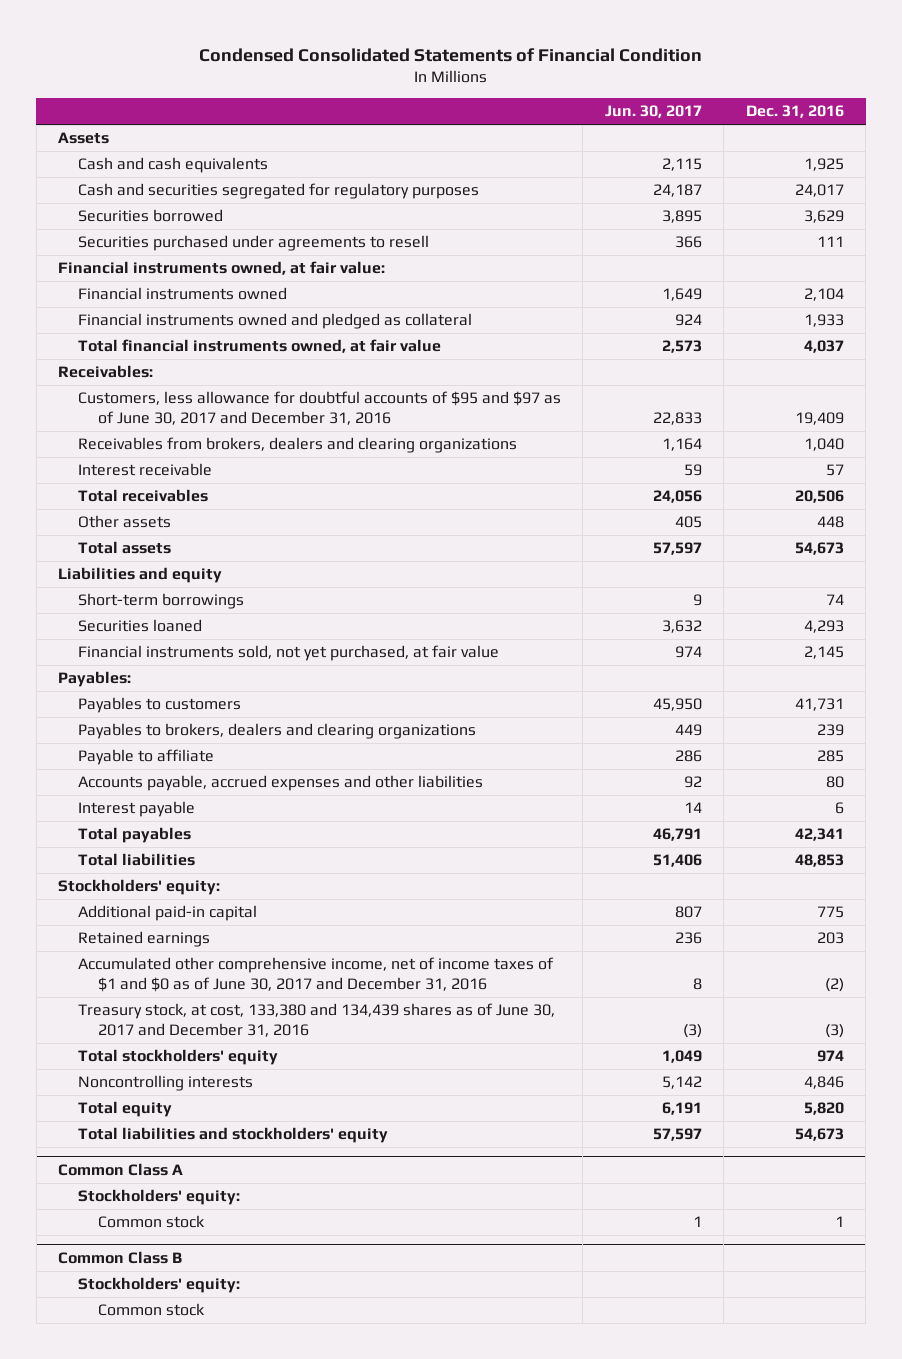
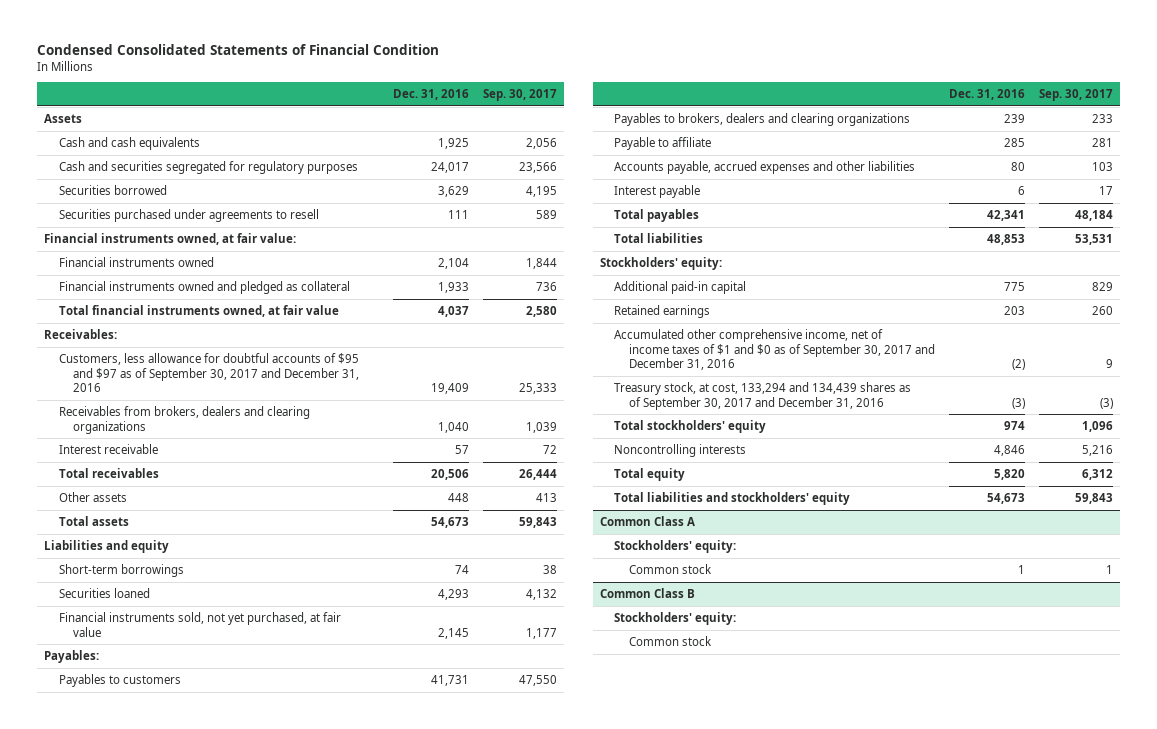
[604,105,702,119] Jun. 30, 2017 -> none
none -> [482,89,557,102] Sep. 30, 2017
[77,391,561,425] Customers, less allowance for doubtful accounts of $95 and $97 as of June 30, 2017 and December 31, 2016 -> [58,352,360,393] Customers, less allowance for doubtful accounts of $95 and $97 as of September 30, 2017 and December 31, 2016
[77,957,554,992] Accumulated other comprehensive income, net of income taxes of $1 and $0 as of June 30, 2017 and December 31, 2016 -> [614,328,936,371] Accumulated other comprehensive income, net of income taxes of $1 and $0 as of September 30, 2017 and December 31, 2016
[77,1003,555,1037] Treasury stock, at cost, 133,380 and 134,439 shares as of June 30, 2017 and December 31, 2016 -> [614,381,912,410] Treasury stock, at cost, 133,294 and 134,439 shares as of September 30, 2017 and December 31, 2016

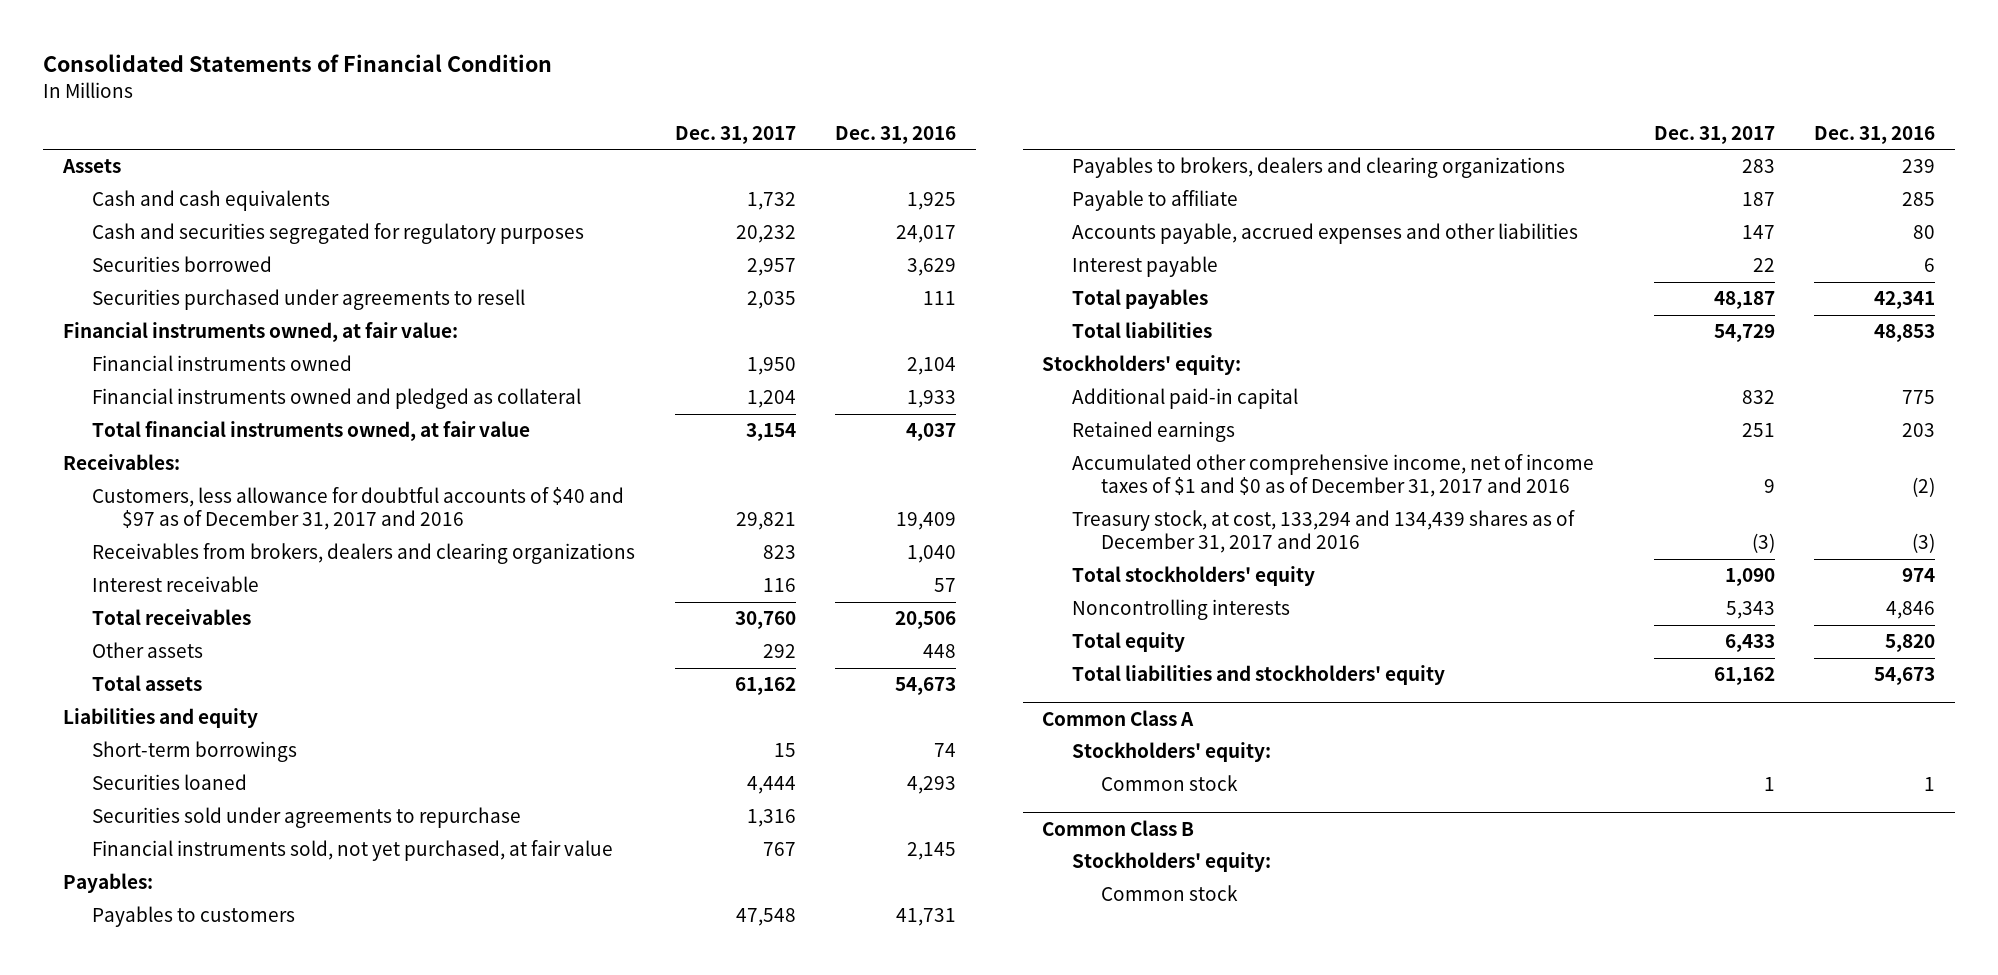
[37,44,440,56] Condensed Consolidated Statements of Financial Condition -> [43,54,553,73] Consolidated Statements of Financial Condition
[482,89,557,102] Sep. 30, 2017 -> none
none -> [674,125,796,144] Dec. 31, 2017
[58,352,360,393] Customers, less allowance for doubtful accounts of $95 and $97 as of September 30, 2017 and December 31, 2016 -> [92,487,625,531] Customers, less allowance for doubtful accounts of $40 and $97 as of December 31, 2017 and 2016
none -> [92,807,522,829] Securities sold under agreements to repurchase
[614,328,936,371] Accumulated other comprehensive income, net of income taxes of $1 and $0 as of September 30, 2017 and December 31, 2016 -> [1071,454,1594,498] Accumulated other comprehensive income, net of income taxes of $1 and $0 as of December 31, 2017 and 2016
[614,381,912,410] Treasury stock, at cost, 133,294 and 134,439 shares as of September 30, 2017 and December 31, 2016 -> [1071,510,1575,554] Treasury stock, at cost, 133,294 and 134,439 shares as of December 31, 2017 and 2016

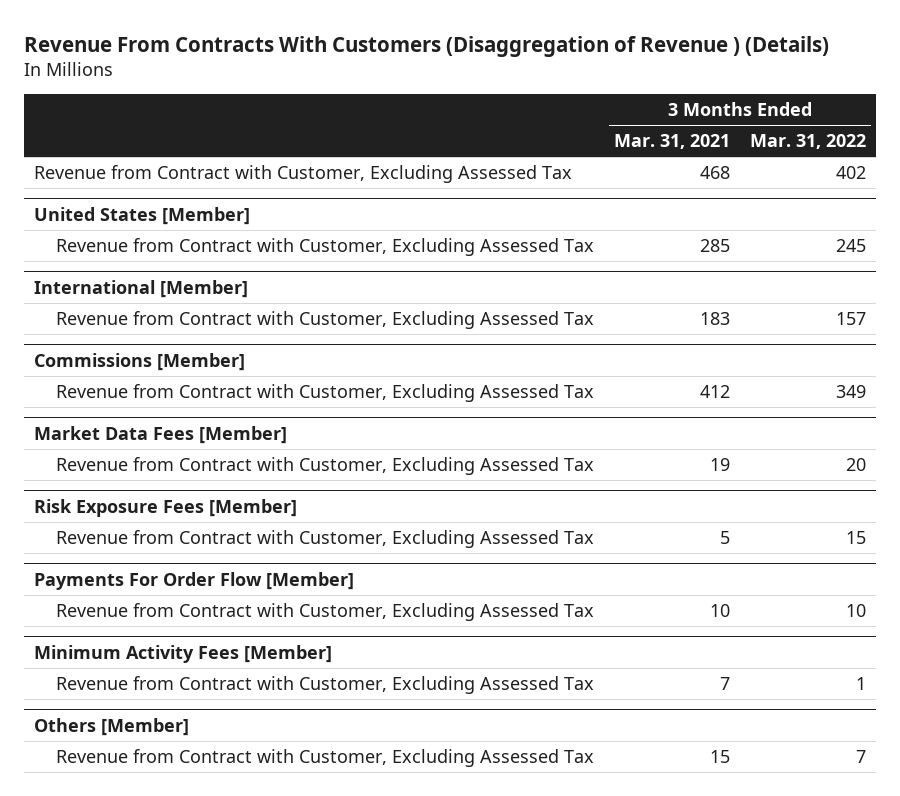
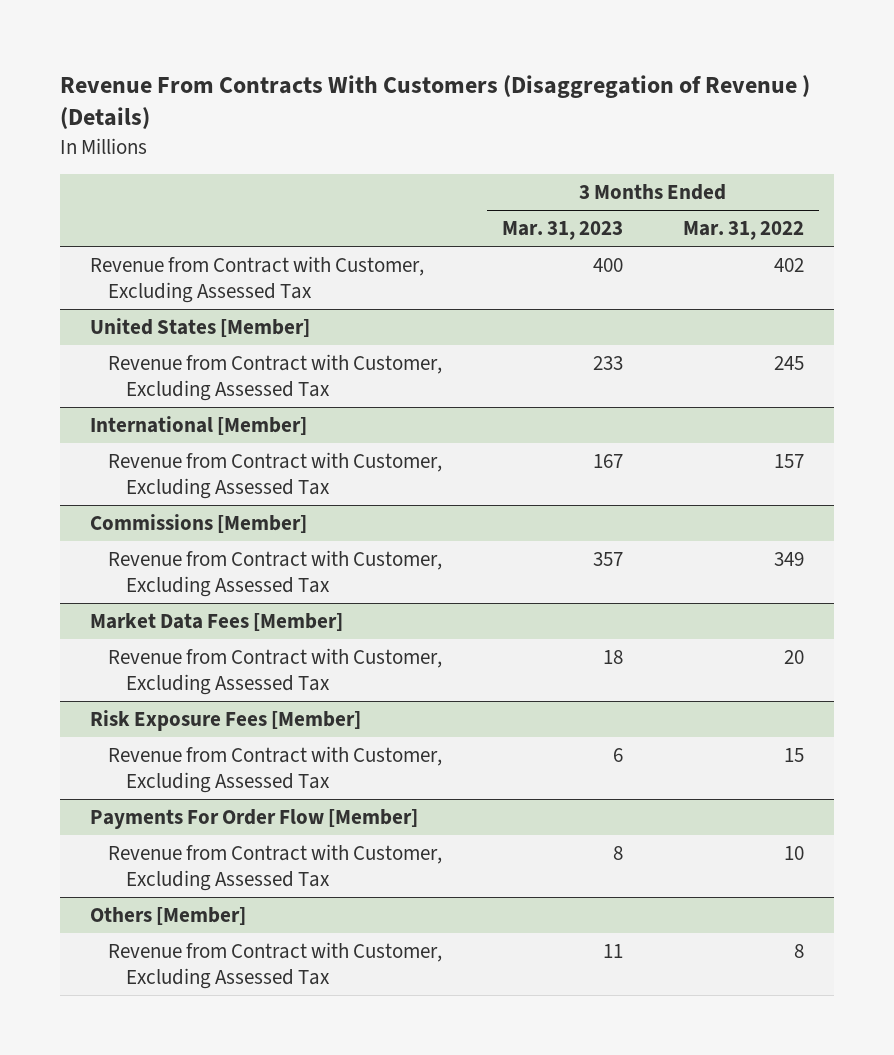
[614,134,731,150] Mar. 31, 2021 -> none
none -> [502,221,624,241] Mar. 31, 2023
[33,644,332,663] Minimum Activity Fees [Member] -> none
[56,676,595,695] Revenue from Contract with Customer, Excluding Assessed Tax -> none
[856,750,867,764] 7 -> [794,943,805,958] 8

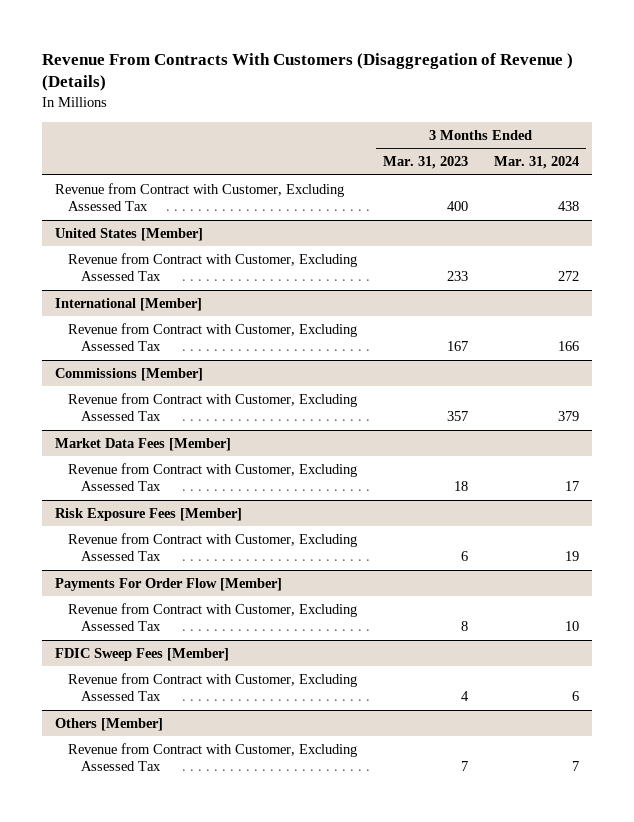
[683,221,805,241] Mar. 31, 2022 -> none
none -> [494,156,580,170] Mar. 31, 2024
none -> [54,647,229,661] FDIC Sweep Fees [Member]
none -> [67,672,357,702] Revenue from Contract with Customer, Excluding Assessed Tax
[603,943,624,958] 11 -> [460,761,468,772] 7

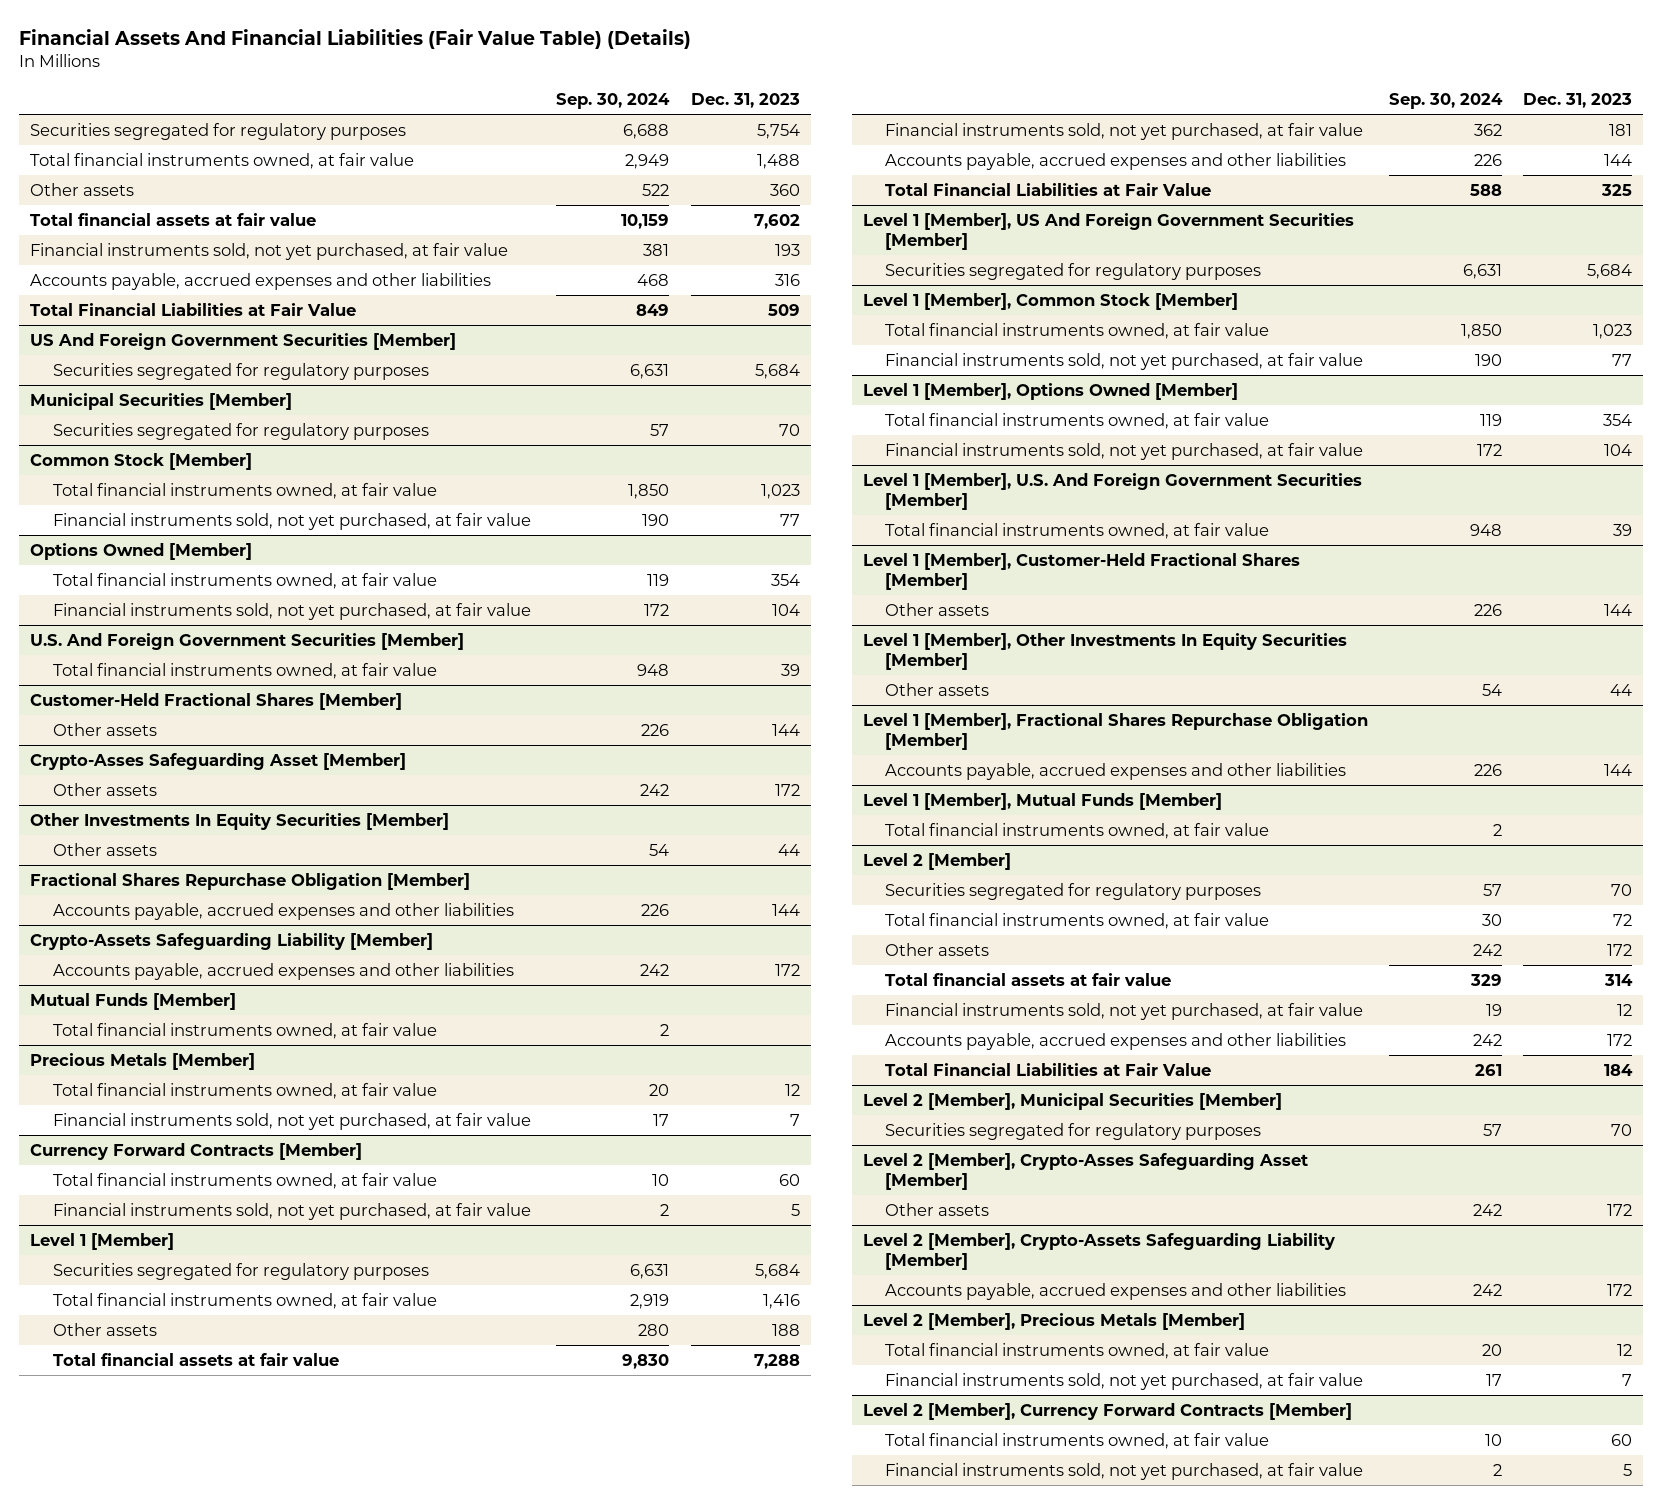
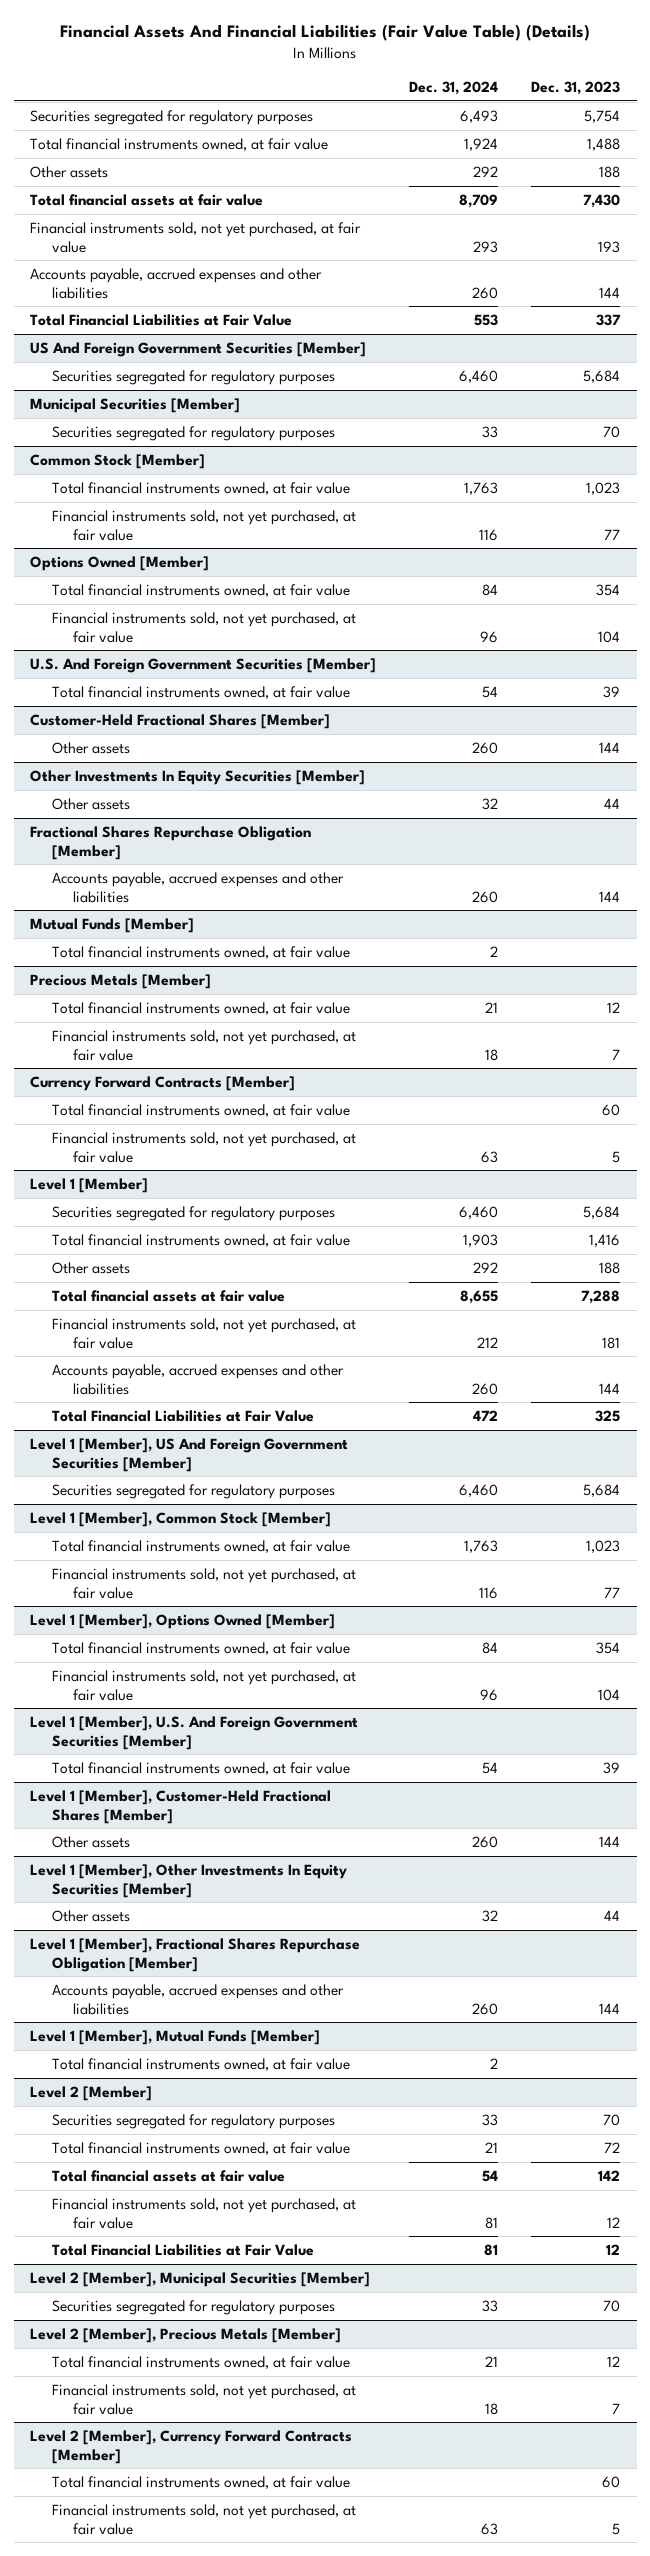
[556,92,671,109] Sep. 30, 2024 -> none
none -> [409,81,499,96] Dec. 31, 2024
[769,184,800,197] 360 -> [599,165,621,178] 188
[753,214,800,230] 7,602 -> [583,193,621,208] 7,430
[774,274,800,287] 316 -> [599,286,621,298] 144
[767,304,800,317] 509 -> [596,313,622,326] 337
[30,753,407,771] Crypto-Asses Safeguarding Asset [Member] -> none
[52,783,157,797] Other assets -> none
[30,933,434,951] Crypto-Assets Safeguarding Liability [Member] -> none
[52,963,514,981] Accounts payable, accrued expenses and other liabilities -> none
[884,943,989,957] Other assets -> none
[1604,974,1634,987] 314 -> [598,2169,621,2181] 142
[884,1033,1346,1051] Accounts payable, accrued expenses and other liabilities -> none
[1604,1064,1634,1077] 184 -> [606,2243,621,2255] 12
[862,1153,1308,1190] Level 2 [Member], Crypto-Asses Safeguarding Asset [Member] -> none
[884,1203,989,1217] Other assets -> none
[862,1233,1335,1270] Level 2 [Member], Crypto-Assets Safeguarding Liability [Member] -> none
[884,1283,1346,1301] Accounts payable, accrued expenses and other liabilities -> none

